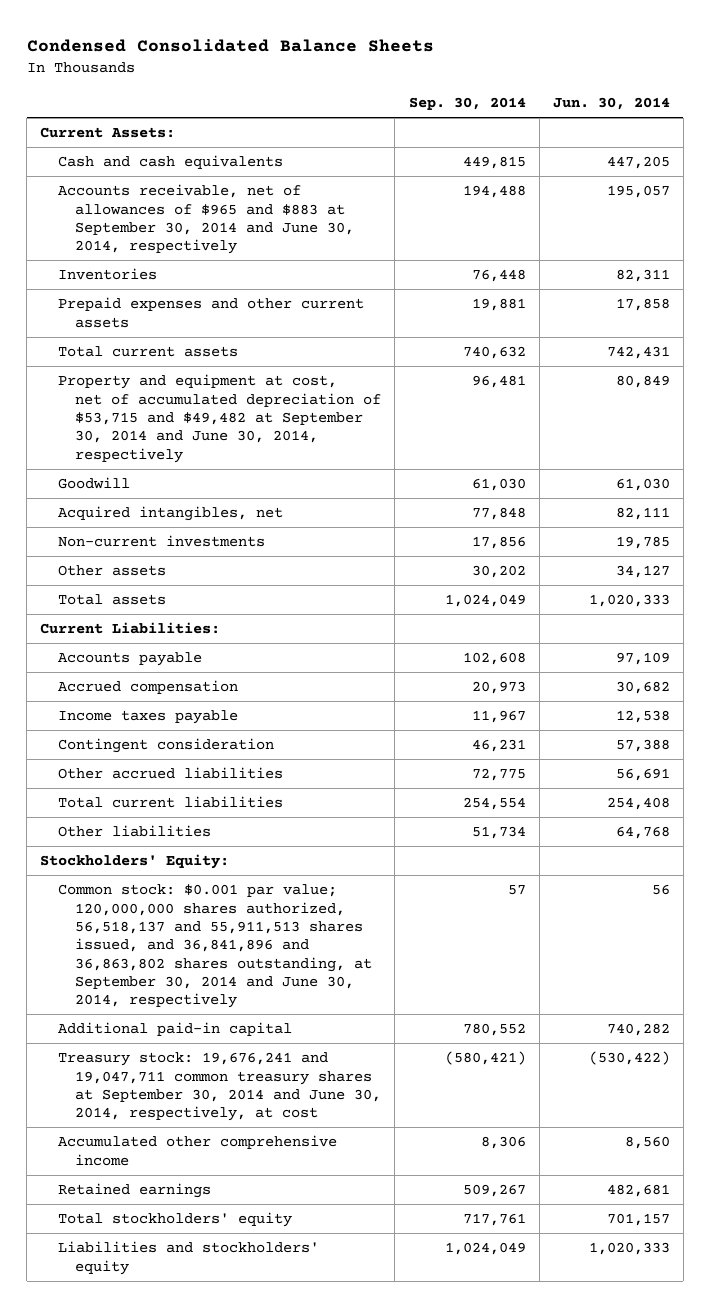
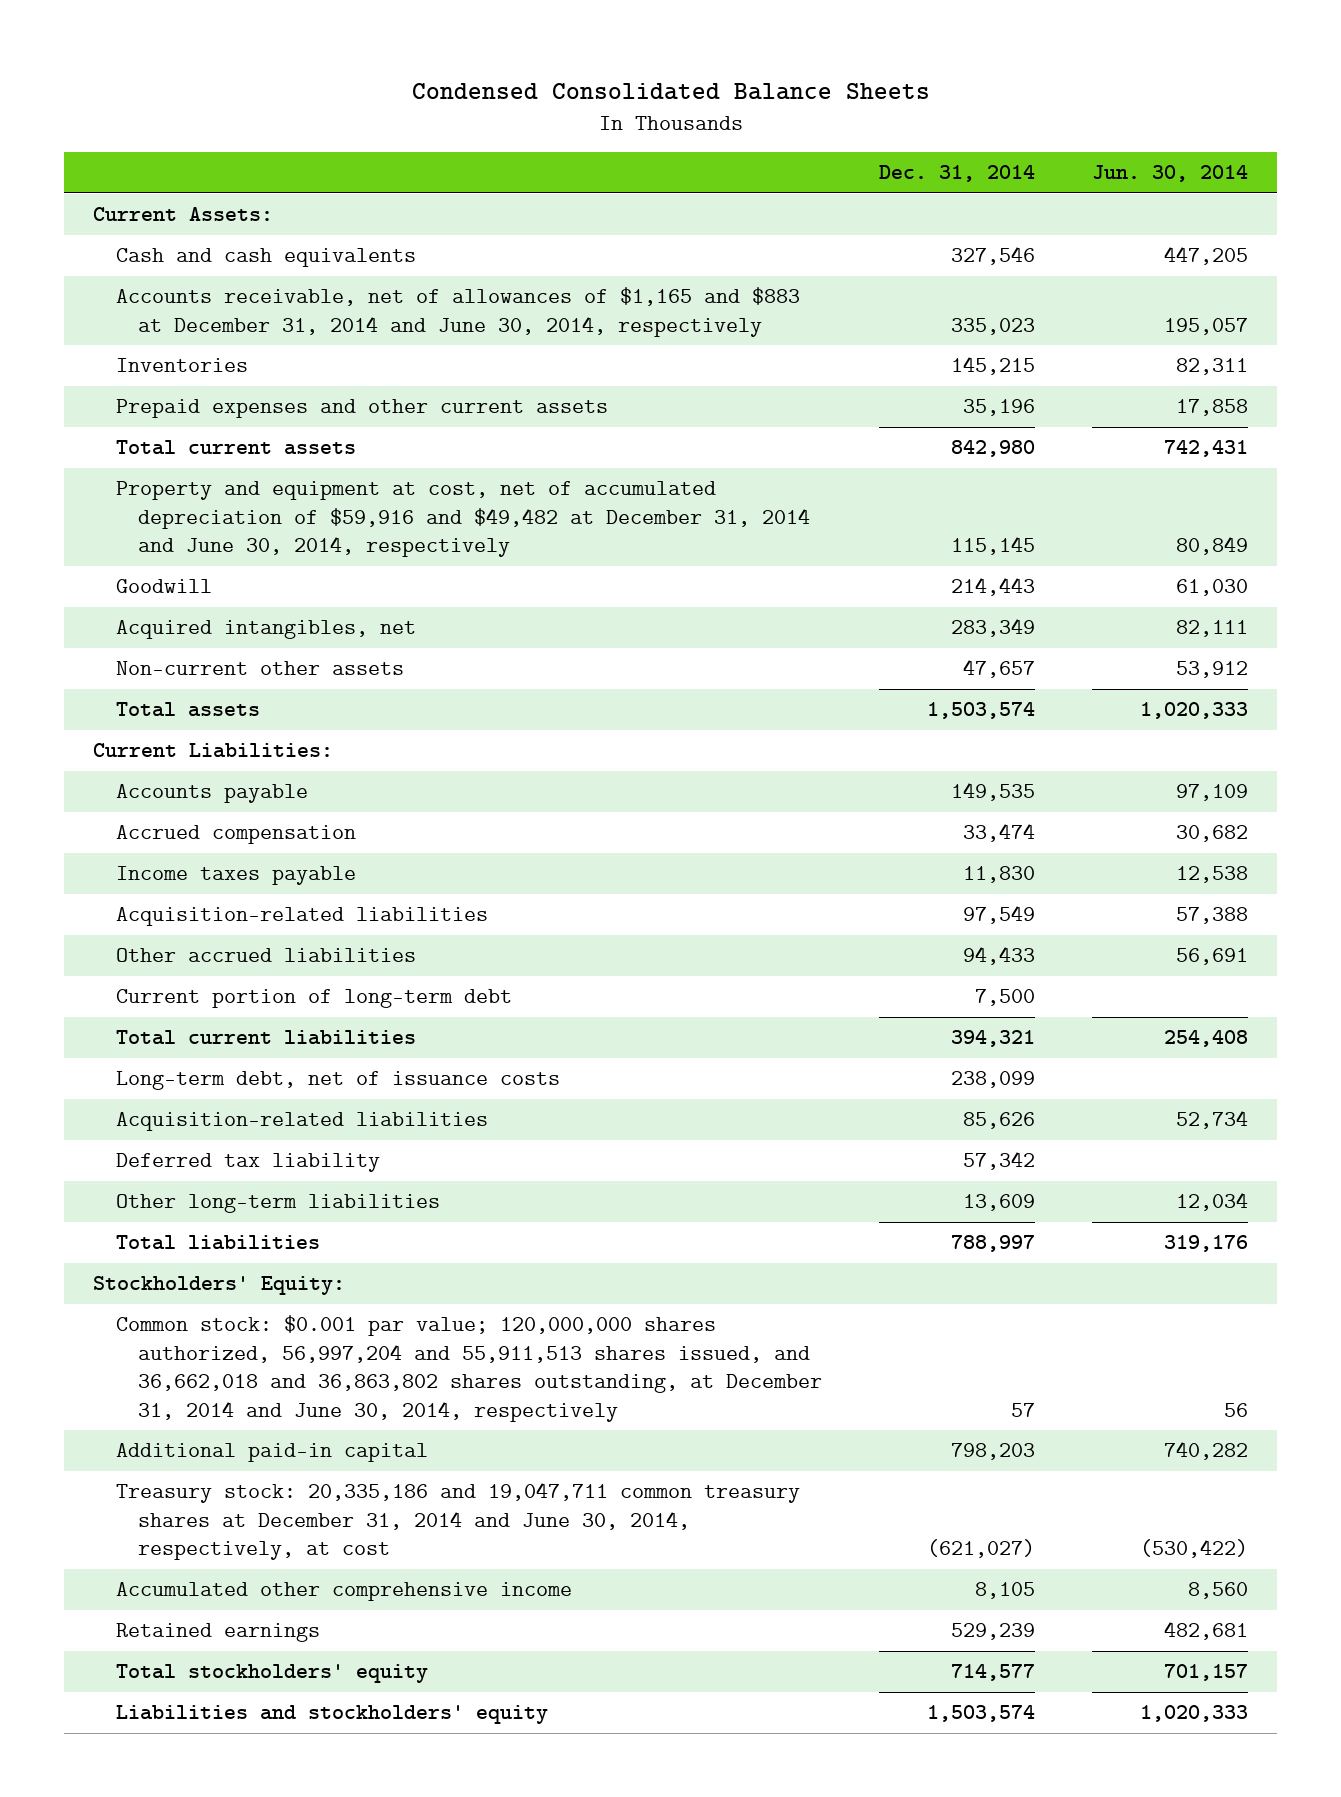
[408,97,526,111] Sep. 30, 2014 -> none
none -> [879,165,1036,183] Dec. 31, 2014
[57,184,355,255] Accounts receivable, net of allowances of $965 and $883 at September 30, 2014 and June 30, 2014, respectively -> [115,287,800,337] Accounts receivable, net of allowances of $1,165 and $883 at December 31, 2014 and June 30, 2014, respectively
[57,374,382,463] Property and equipment at cost, net of accumulated depreciation of $53,715 and $49,482 at September 30, 2014 and June 30, 2014, respectively -> [115,481,811,558] Property and equipment at cost, net of accumulated depreciation of $59,916 and $49,482 at December 31, 2014 and June 30, 2014, respectively
[57,535,265,548] Non-current investments -> none
[57,565,166,577] Other assets -> [115,661,404,676] Non-current other assets
[615,565,670,579] 34,127 -> [1176,661,1249,679] 53,912
[57,738,274,754] Contingent consideration -> [115,907,488,927] Acquisition-related liabilities
none -> [115,989,512,1009] Current portion of long-term debt
none -> [115,1071,560,1091] Long-term debt, net of issuance costs
none -> [115,1112,488,1132] Acquisition-related liabilities
none -> [115,1153,380,1173] Deferred tax liability
[57,825,211,838] Other liabilities -> [115,1194,440,1214] Other long-term liabilities
[615,826,670,840] 64,768 -> [1176,1192,1249,1212] 12,034
none -> [115,1235,320,1251] Total liabilities
[57,884,373,1009] Common stock: $0.001 par value; 120,000,000 shares authorized, 56,518,137 and 55,911,513 shares issued, and 36,841,896 and 36,863,802 shares outstanding, at September 30, 2014 and June 30, 2014, respectively -> [115,1315,823,1422] Common stock: $0.001 par value; 120,000,000 shares authorized, 56,997,204 and 55,911,513 shares issued, and 36,662,018 and 36,863,802 shares outstanding, at December 31, 2014 and June 30, 2014, respectively
[57,1052,382,1122] Treasury stock: 19,676,241 and 19,047,711 common treasury shares at September 30, 2014 and June 30, 2014, respectively, at cost -> [115,1482,800,1561] Treasury stock: 20,335,186 and 19,047,711 common treasury shares at December 31, 2014 and June 30, 2014, respectively, at cost

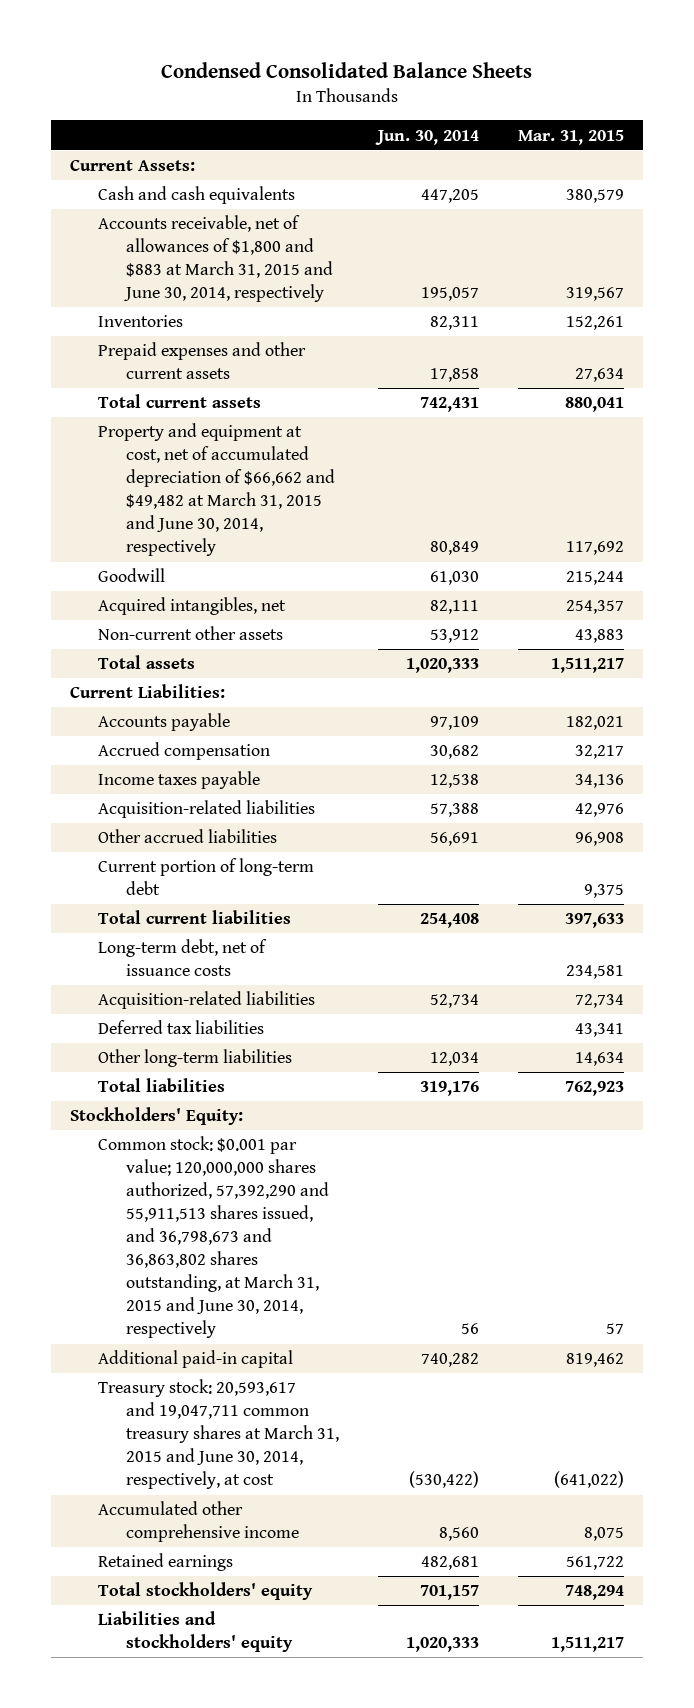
[879,165,1036,183] Dec. 31, 2014 -> none
none -> [517,129,624,145] Mar. 31, 2015
[115,287,800,337] Accounts receivable, net of allowances of $1,165 and $883 at December 31, 2014 and June 30, 2014, respectively -> [97,215,333,303] Accounts receivable, net of allowances of $1,800 and $883 at March 31, 2015 and June 30, 2014, respectively
[115,481,811,558] Property and equipment at cost, net of accumulated depreciation of $59,916 and $49,482 at December 31, 2014 and June 30, 2014, respectively -> [97,423,335,557] Property and equipment at cost, net of accumulated depreciation of $66,662 and $49,482 at March 31, 2015 and June 30, 2014, respectively
[115,1153,380,1173] Deferred tax liability -> [97,1020,264,1035] Deferred tax liabilities
[115,1315,823,1422] Common stock: $0.001 par value; 120,000,000 shares authorized, 56,997,204 and 55,911,513 shares issued, and 36,662,018 and 36,863,802 shares outstanding, at December 31, 2014 and June 30, 2014, respectively -> [97,1136,329,1339] Common stock: $0.001 par value; 120,000,000 shares authorized, 57,392,290 and 55,911,513 shares issued, and 36,798,673 and 36,863,802 shares outstanding, at March 31, 2015 and June 30, 2014, respectively
[115,1482,800,1561] Treasury stock: 20,335,186 and 19,047,711 common treasury shares at December 31, 2014 and June 30, 2014, respectively, at cost -> [97,1379,339,1490] Treasury stock: 20,593,617 and 19,047,711 common treasury shares at March 31, 2015 and June 30, 2014, respectively, at cost

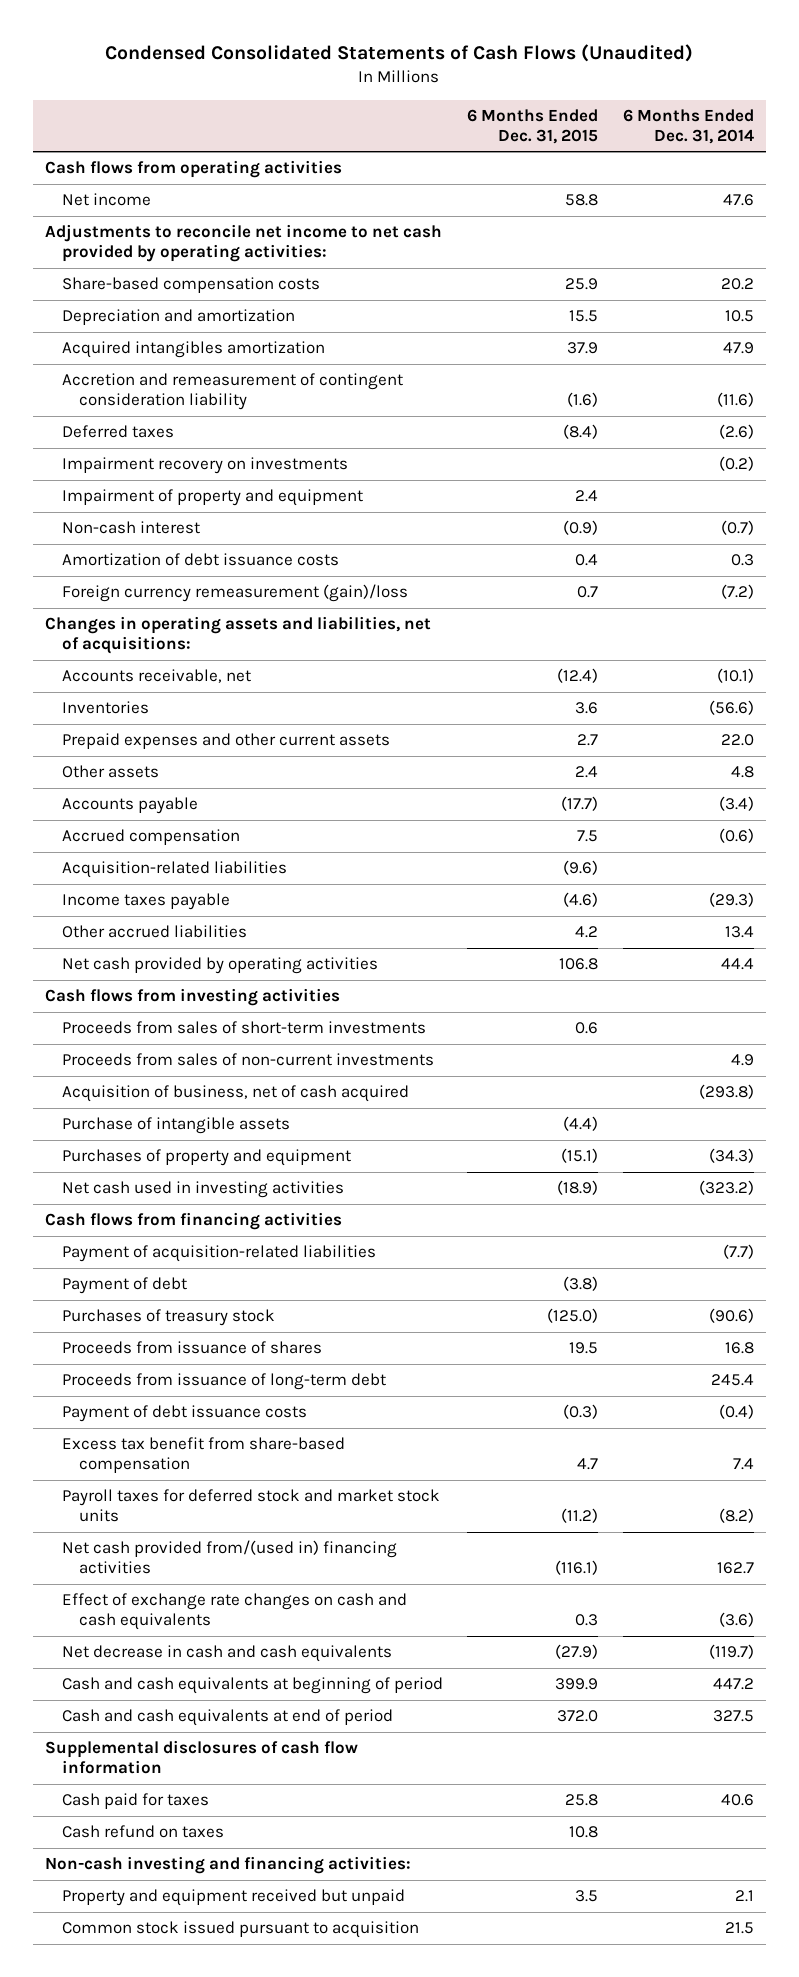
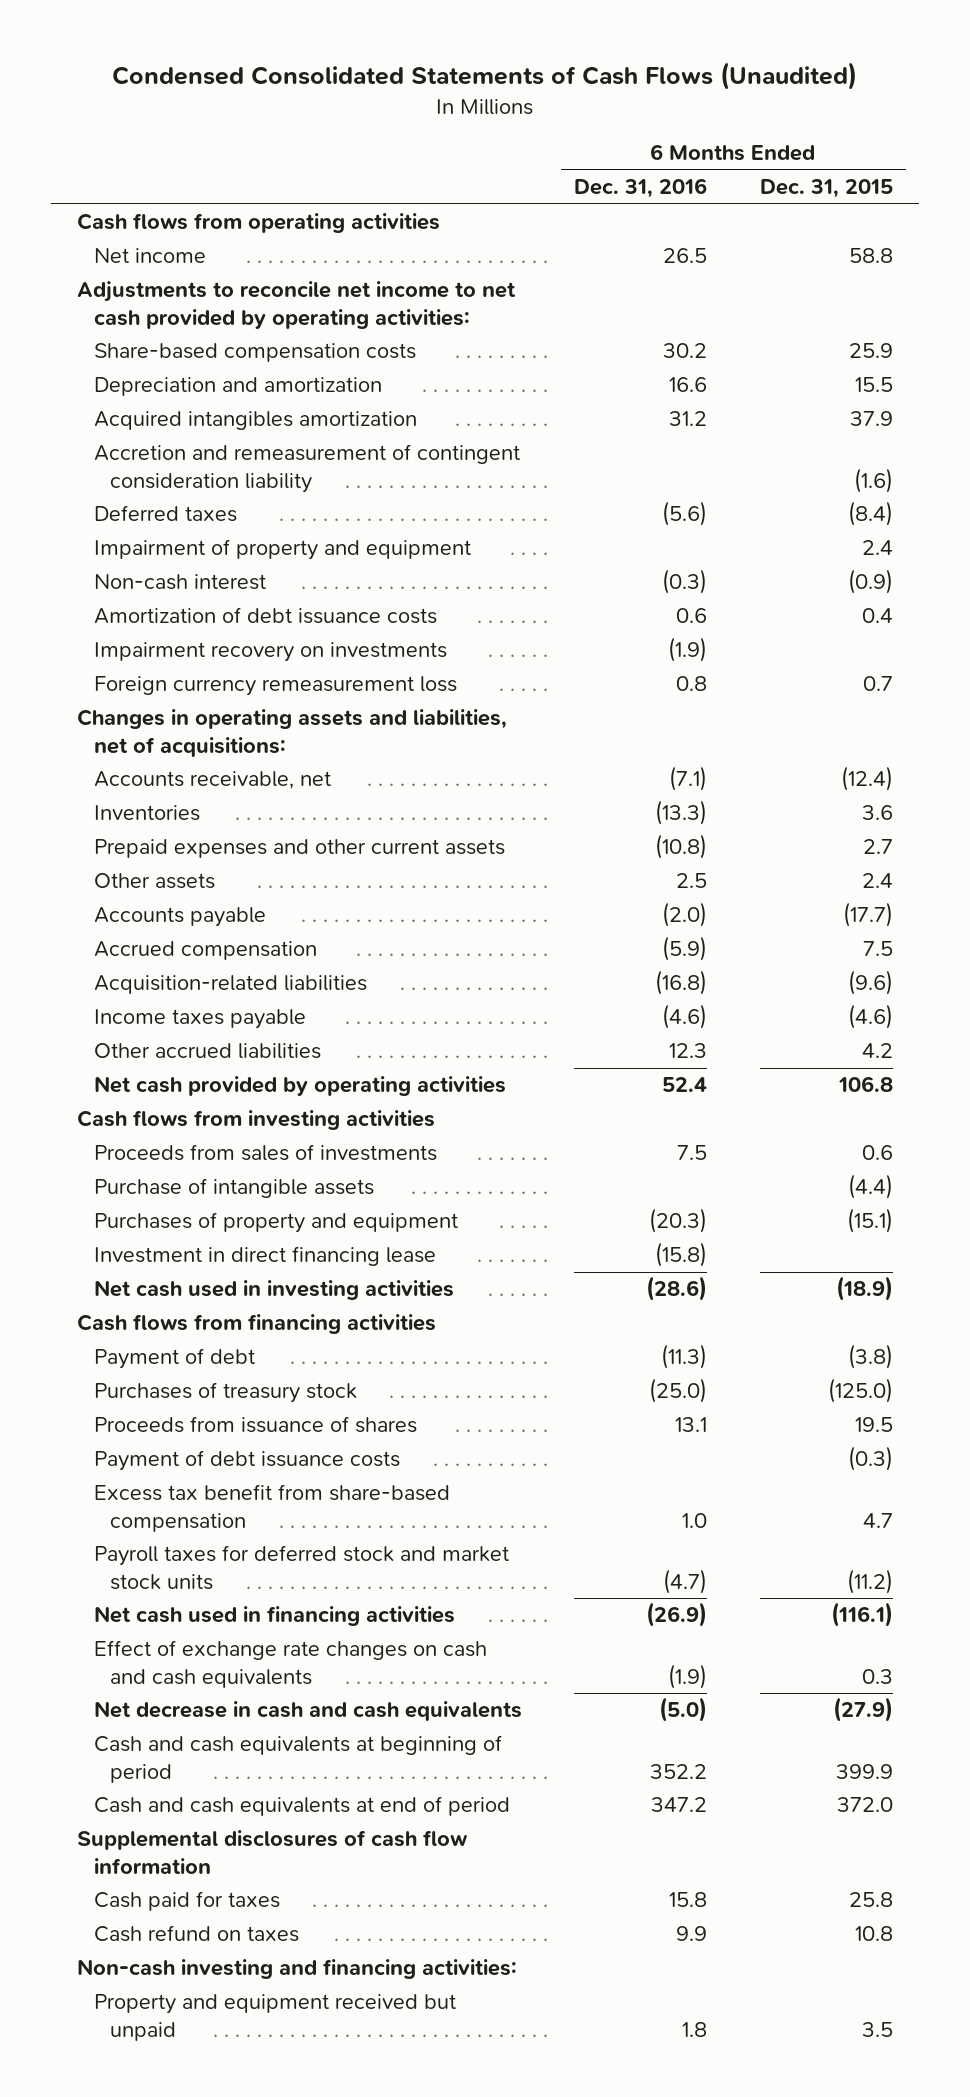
[622,108,754,144] 6 Months Ended Dec. 31, 2014 -> none
none -> [574,178,708,199] Dec. 31, 2016
[61,457,348,475] Impairment recovery on investments -> [93,642,447,663] Impairment recovery on investments
[61,584,408,603] Foreign currency remeasurement (gain)/loss -> [93,676,457,697] Foreign currency remeasurement loss
[61,1053,434,1067] Proceeds from sales of non-current investments -> none
[61,1085,409,1103] Acquisition of business, net of cash acquired -> none
[61,1021,426,1035] Proceeds from sales of short-term investments -> [93,1144,437,1162] Proceeds from sales of investments
none -> [93,1246,436,1267] Investment in direct financing lease
[61,1245,376,1263] Payment of acquisition-related liabilities -> none
[61,1373,386,1391] Proceeds from issuance of long-term debt -> none
[61,1540,397,1575] Net cash provided from/(used in) financing activities -> [93,1606,455,1627] Net cash used in financing activities
[61,1921,419,1939] Common stock issued pursuant to acquisition -> none

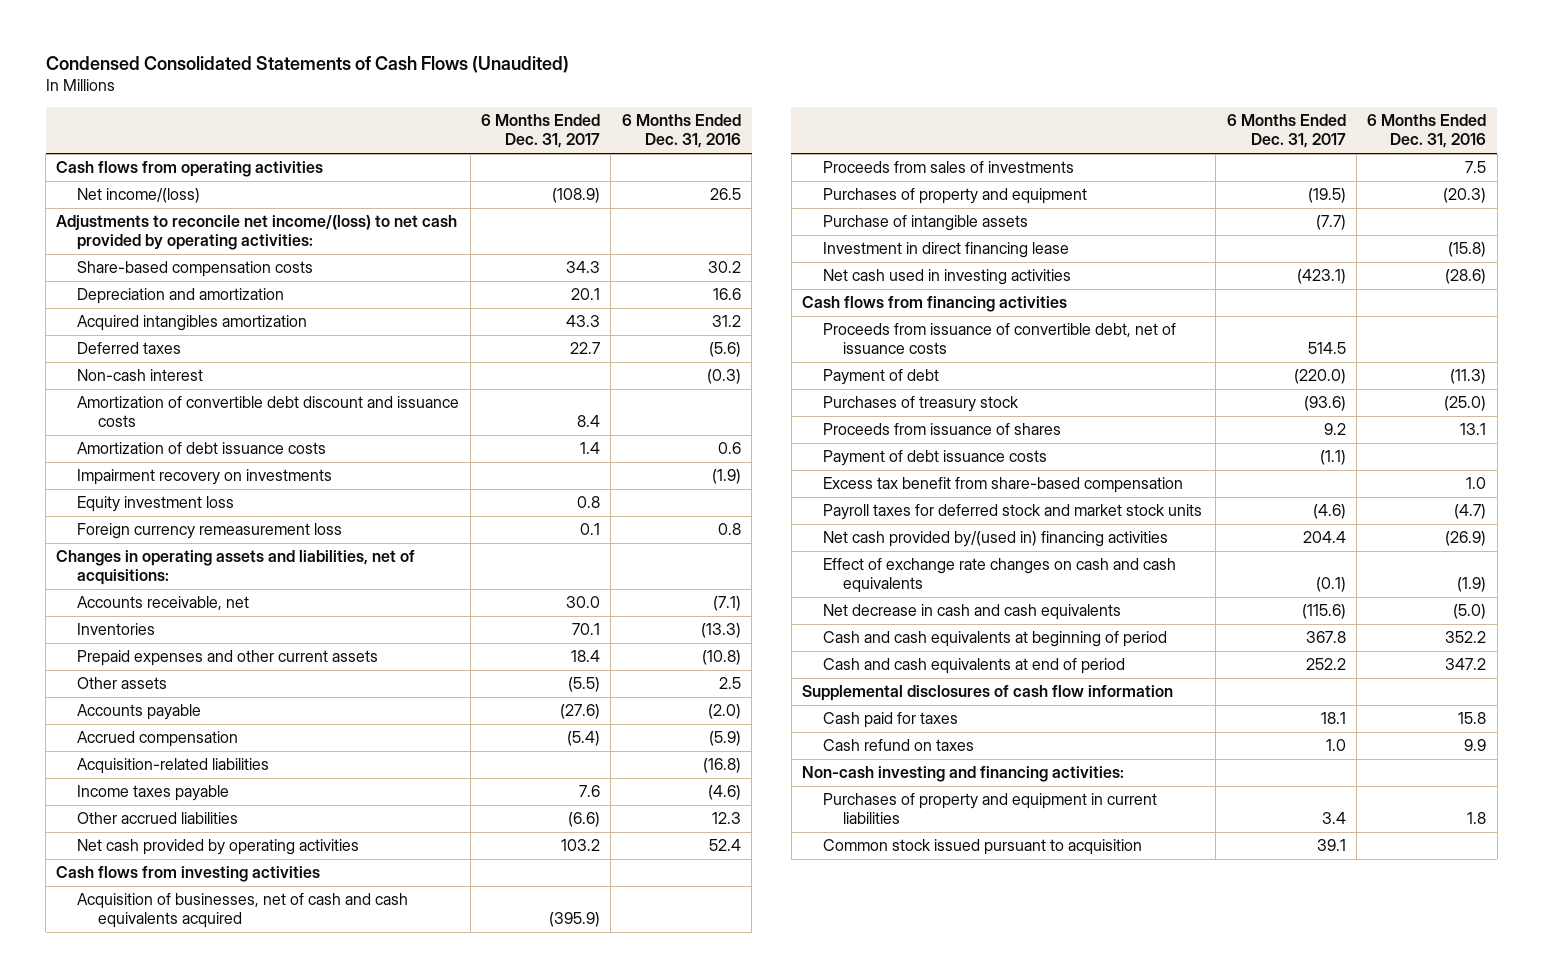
[759,179,893,199] Dec. 31, 2015 -> none
none -> [480,114,600,149] 6 Months Ended Dec. 31, 2017
[93,248,206,264] Net income -> [77,188,201,204] Net income/(loss)
[76,281,516,329] Adjustments to reconcile net income to net cash provided by operating activities: -> [56,215,458,251] Adjustments to reconcile net income/(loss) to net cash provided by operating activities:
[93,444,520,493] Accretion and remeasurement of contingent consideration liability -> none
[93,539,471,561] Impairment of property and equipment -> none
none -> [77,396,460,428] Amortization of convertible debt discount and issuance costs
none -> [77,496,235,513] Equity investment loss
none -> [77,893,409,929] Acquisition of businesses, net of cash and cash equivalents acquired
[93,1178,374,1199] Purchase of intangible assets -> [822,215,1028,232] Purchase of intangible assets
none -> [822,323,1176,355] Proceeds from issuance of convertible debt, net of issuance costs
[93,1606,455,1627] Net cash used in financing activities -> [822,531,1168,548] Net cash provided by/(used in) financing activities
[93,1994,456,2041] Property and equipment received but unpaid -> [822,793,1157,825] Purchases of property and equipment in current liabilities
none -> [822,839,1142,856] Common stock issued pursuant to acquisition

